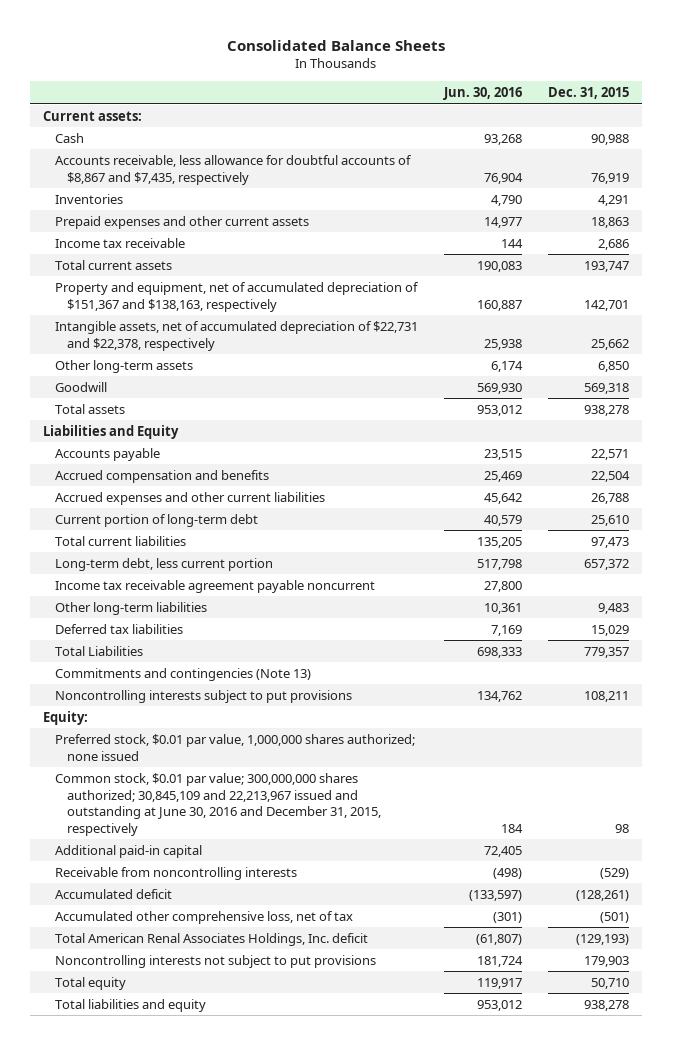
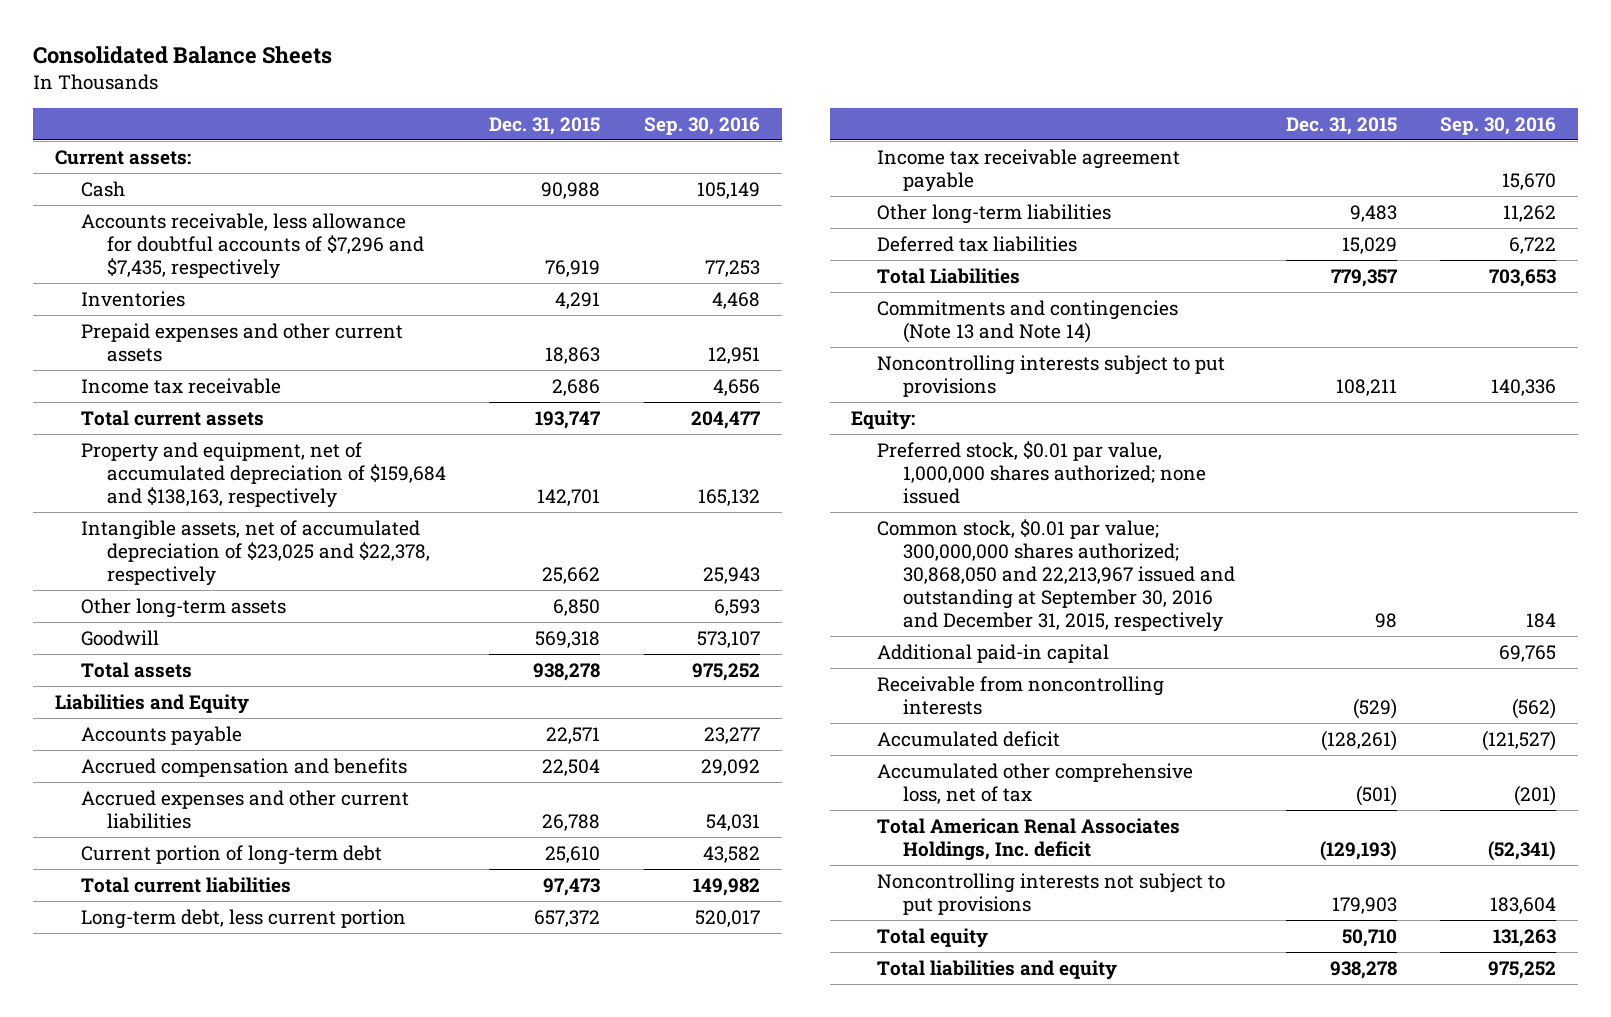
[443,87,523,101] Jun. 30, 2016 -> none
none -> [643,116,760,135] Sep. 30, 2016
[55,154,413,185] Accounts receivable, less allowance for doubtful accounts of $8,867 and $7,435, respectively -> [81,212,424,280] Accounts receivable, less allowance for doubtful accounts of $7,296 and $7,435, respectively
[55,281,420,312] Property and equipment, net of accumulated depreciation of $151,367 and $138,163, respectively -> [81,441,446,509] Property and equipment, net of accumulated depreciation of $159,684 and $138,163, respectively
[55,320,419,351] Intangible assets, net of accumulated depreciation of $22,731 and $22,378, respectively -> [81,519,430,587] Intangible assets, net of accumulated depreciation of $23,025 and $22,378, respectively
[55,579,376,593] Income tax receivable agreement payable noncurrent -> [877,148,1181,192] Income tax receivable agreement payable
[55,667,312,681] Commitments and contingencies (Note 13) -> [877,299,1179,343] Commitments and contingencies (Note 13 and Note 14)
[55,772,381,837] Common stock, $0.01 par value; 300,000,000 shares authorized; 30,845,109 and 22,213,967 issued and outstanding at June 30, 2016 and December 31, 2015, respectively -> [877,518,1236,633] Common stock, $0.01 par value; 300,000,000 shares authorized; 30,868,050 and 22,213,967 issued and outstanding at September 30, 2016 and December 31, 2015, respectively

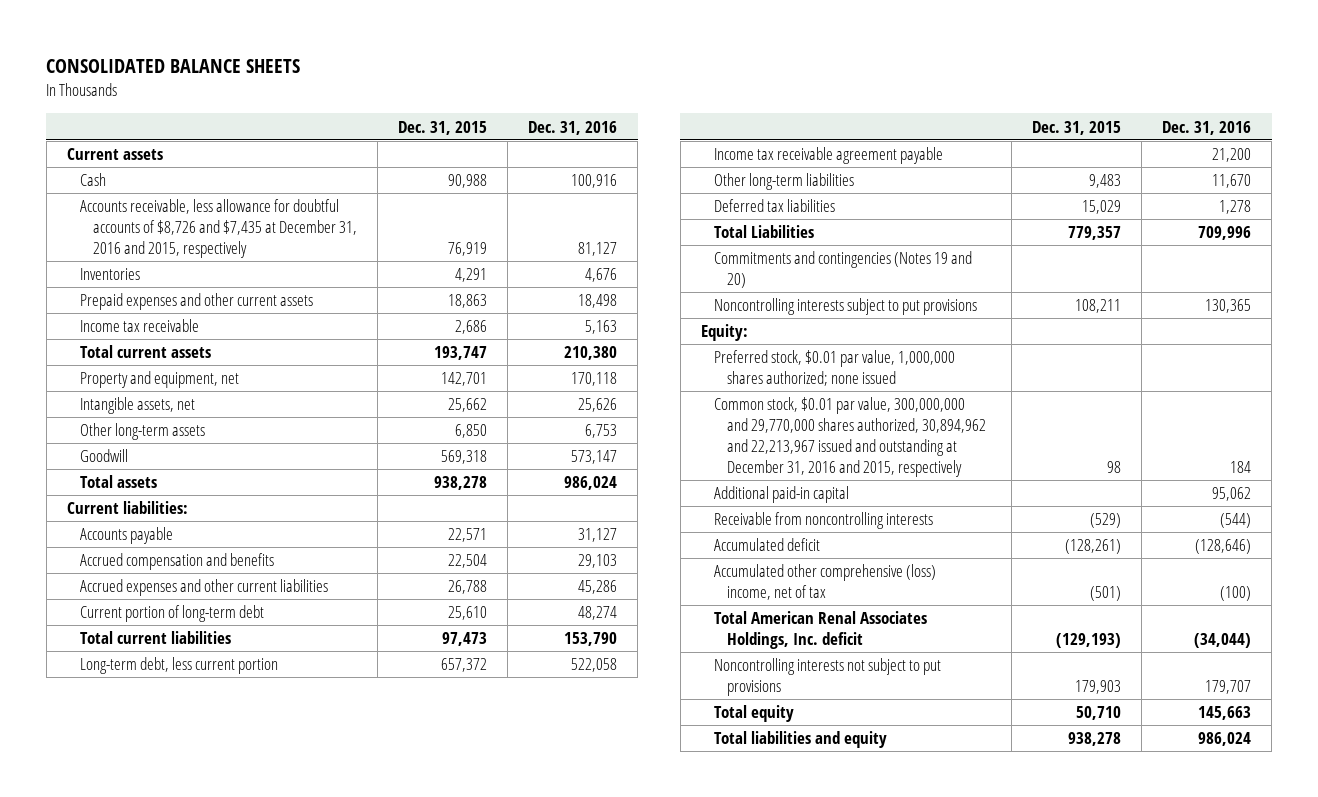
[33,46,333,65] Consolidated Balance Sheets -> [46,59,301,74] CONSOLIDATED BALANCE SHEETS
[643,116,760,135] Sep. 30, 2016 -> none
none -> [528,120,618,135] Dec. 31, 2016
[55,149,192,165] Current assets: -> [66,148,163,161] Current assets
[81,212,424,280] Accounts receivable, less allowance for doubtful accounts of $7,296 and $7,435, respectively -> [80,199,358,258] Accounts receivable, less allowance for doubtful accounts of $8,726 and $7,435 at December 31, 2016 and 2015, respectively
[81,441,446,509] Property and equipment, net of accumulated depreciation of $159,684 and $138,163, respectively -> [80,371,240,389] Property and equipment, net
[81,519,430,587] Intangible assets, net of accumulated depreciation of $23,025 and $22,378, respectively -> [80,397,196,415] Intangible assets, net
[55,693,250,714] Liabilities and Equity -> none
none -> [66,501,188,515] Current liabilities:
[877,299,1179,343] Commitments and contingencies (Note 13 and Note 14) -> [714,251,973,289] Commitments and contingencies (Notes 19 and 20)
[877,518,1236,633] Common stock, $0.01 par value; 300,000,000 shares authorized; 30,868,050 and 22,213,967 issued and outstanding at September 30, 2016 and December 31, 2015, respectively -> [714,397,987,477] Common stock, $0.01 par value, 300,000,000 and 29,770,000 shares authorized, 30,894,962 and 22,213,967 issued and outstanding at December 31, 2016 and 2015, respectively
[877,762,1194,804] Accumulated other comprehensive loss, net of tax -> [714,564,937,601] Accumulated other comprehensive (loss) income, net of tax

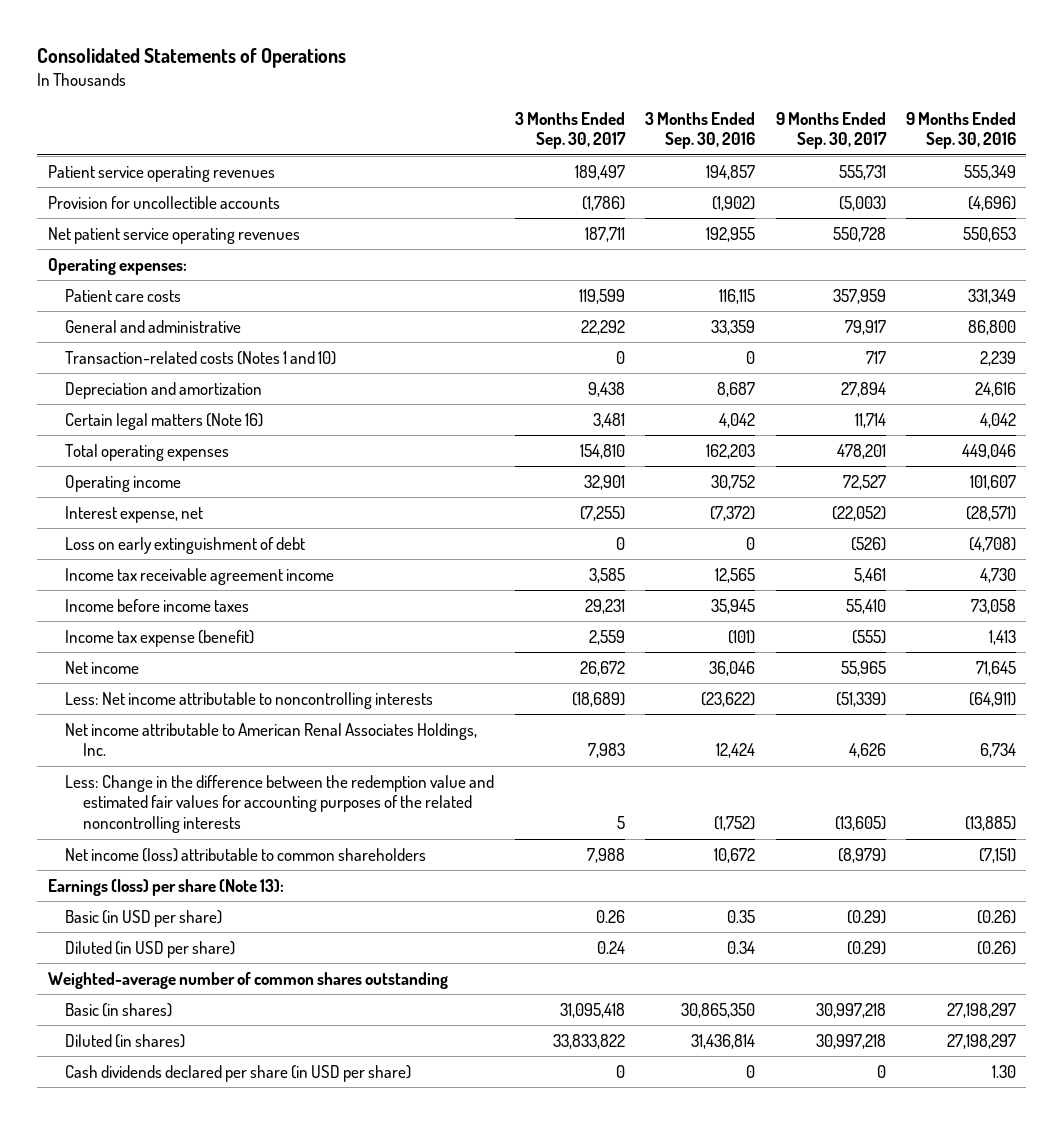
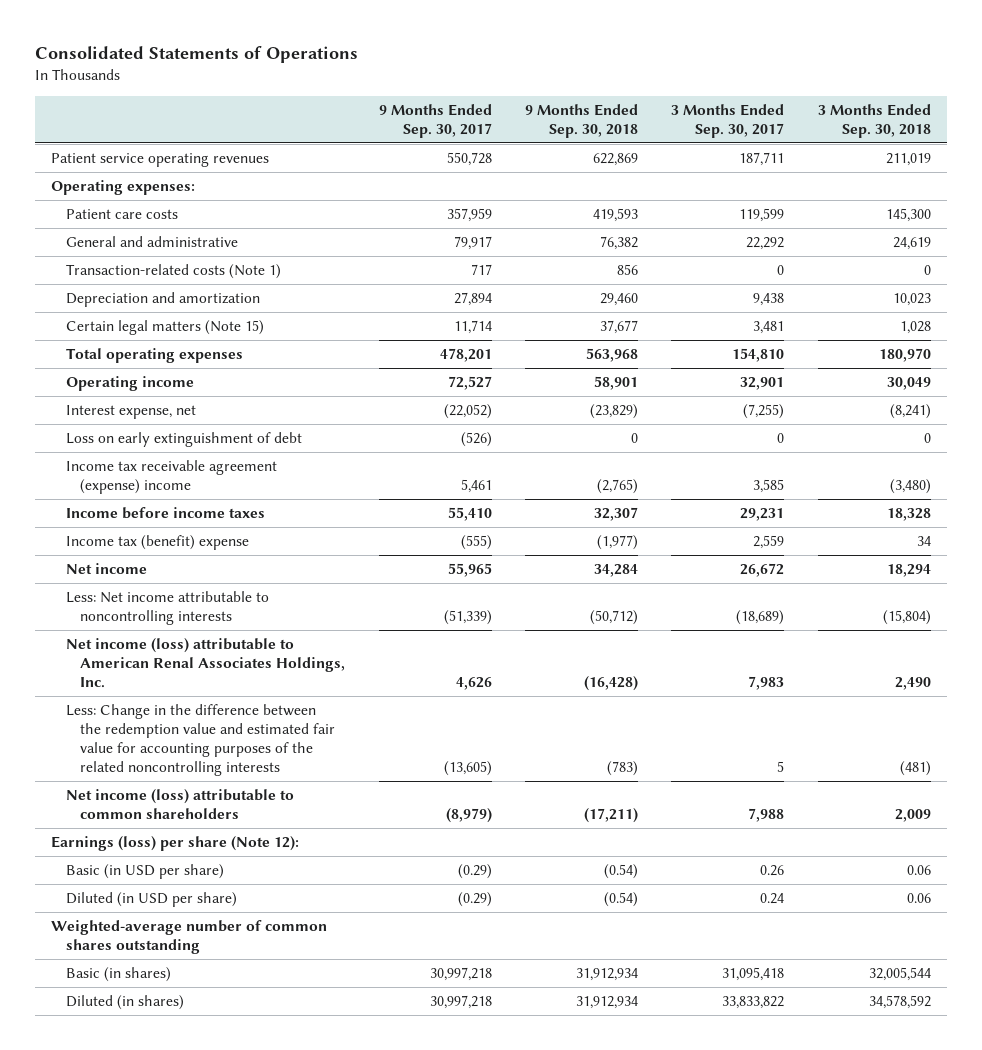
[645,111,756,150] 3 Months Ended Sep. 30, 2016 -> none
[905,111,1016,150] 9 Months Ended Sep. 30, 2016 -> none
none -> [525,103,639,138] 9 Months Ended Sep. 30, 2018
none -> [817,103,931,138] 3 Months Ended Sep. 30, 2018
[47,195,280,209] Provision for uncollectible accounts -> none
[47,226,300,244] Net patient service operating revenues -> none
[574,164,625,180] 189,497 -> [739,152,785,167] 187,711
[838,164,886,180] 555,731 -> [446,152,492,167] 550,728
[65,350,337,365] Transaction-related costs (Notes 1 and 10) -> [65,264,281,280] Transaction-related costs (Note 1)
[65,412,264,430] Certain legal matters (Note 16) -> [65,320,264,336] Certain legal matters (Note 15)
[65,567,335,585] Income tax receivable agreement income -> [65,460,277,494] Income tax receivable agreement (expense) income
[65,629,255,647] Income tax expense (benefit) -> [65,535,249,551] Income tax (benefit) expense
[65,722,478,757] Net income attributable to American Renal Associates Holdings, Inc. -> [65,638,346,688] Net income (loss) attributable to American Renal Associates Holdings, Inc.
[65,774,495,834] Less: Change in the difference between the redemption value and estimated fair values for accounting purposes of the related noncontrolling interests -> [65,704,336,776] Less: Change in the difference between the redemption value and estimated fair value for accounting purposes of the related noncontrolling interests
[47,878,284,896] Earnings (loss) per share (Note 13): -> [51,836,300,852] Earnings (loss) per share (Note 12):
[65,1064,412,1082] Cash dividends declared per share (in USD per share) -> none

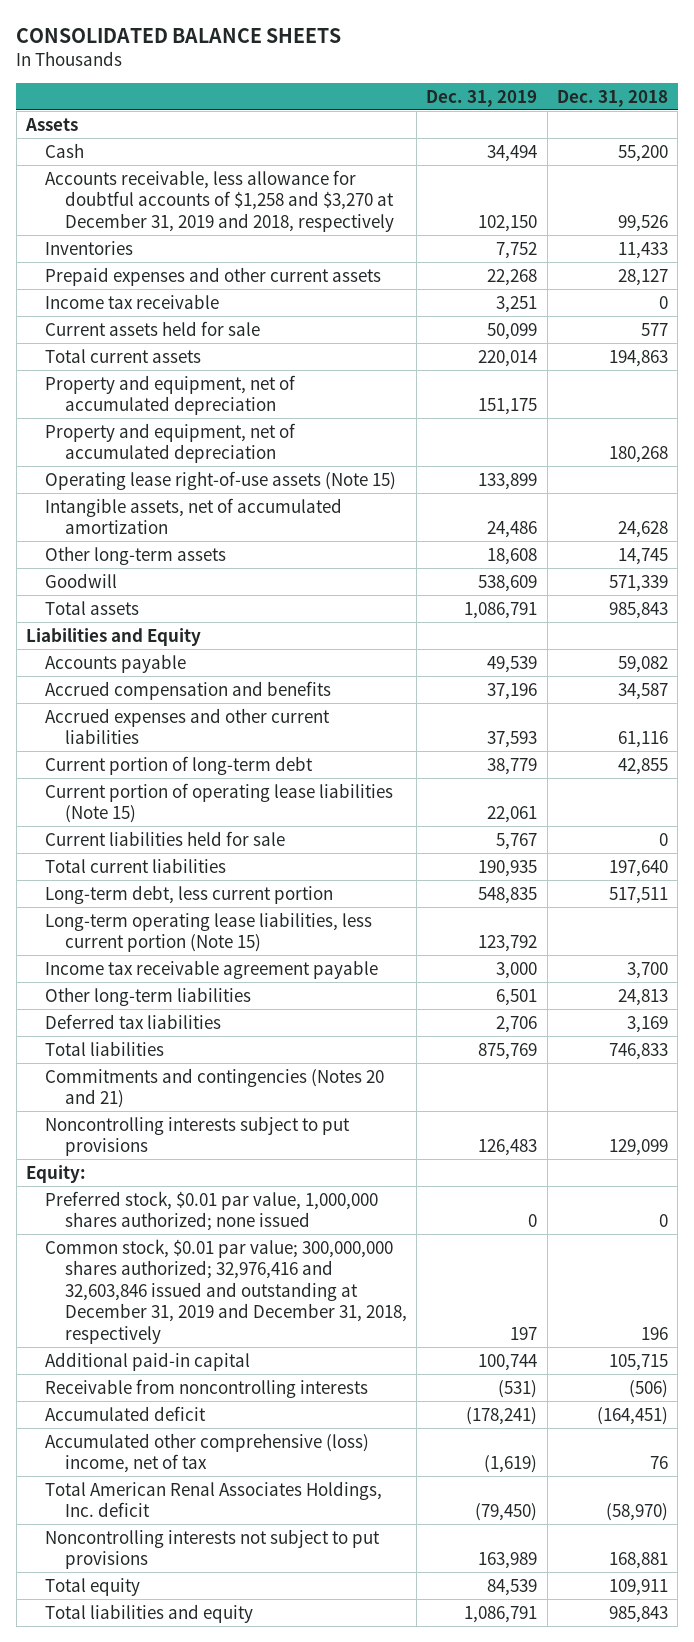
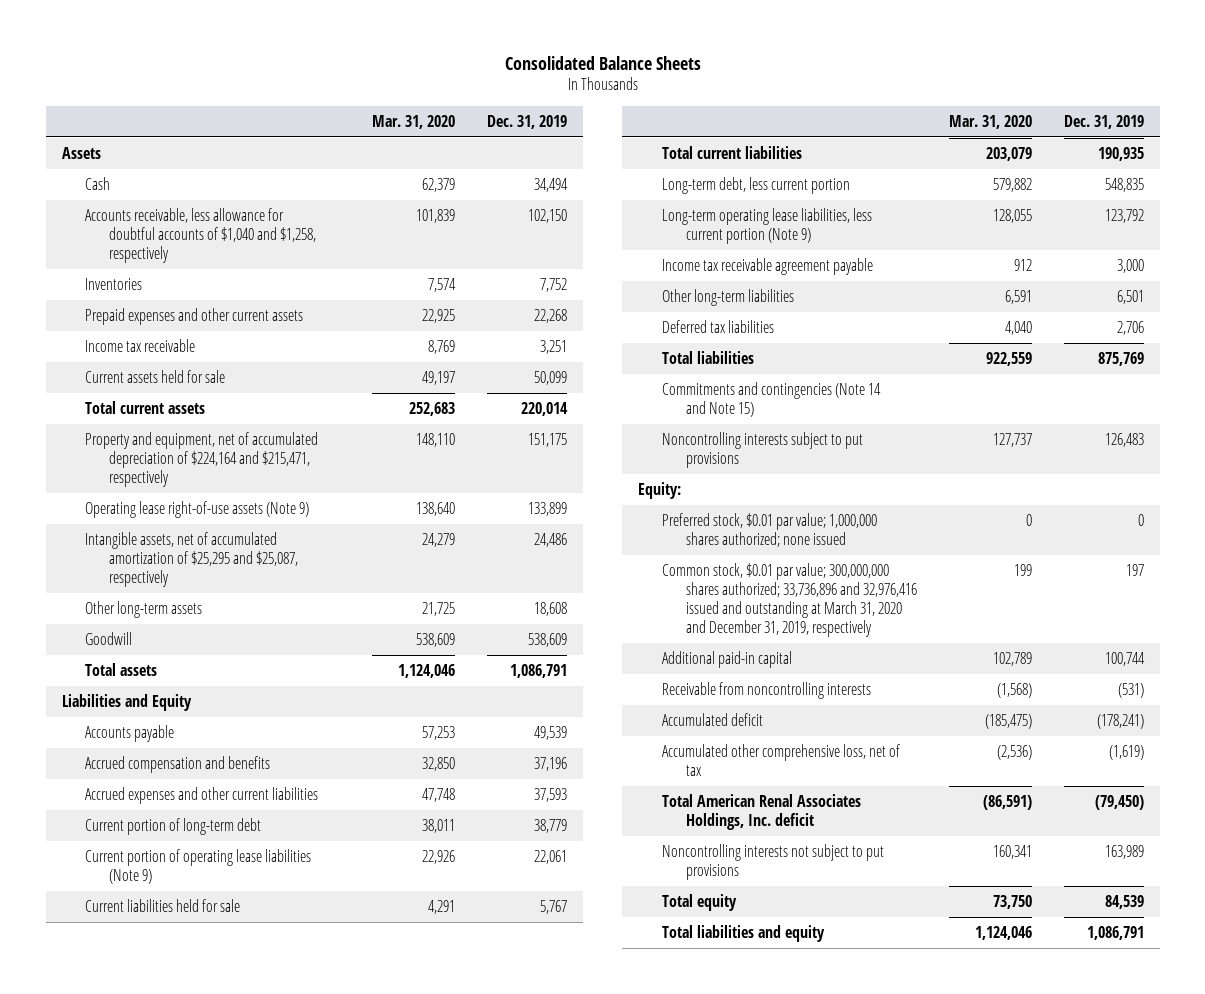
[16,27,342,43] CONSOLIDATED BALANCE SHEETS -> [504,55,701,70] Consolidated Balance Sheets
[557,89,669,107] Dec. 31, 2018 -> none
none -> [372,114,456,129] Mar. 31, 2020
[45,169,394,232] Accounts receivable, less allowance for doubtful accounts of $1,258 and $3,270 at December 31, 2019 and 2018, respectively -> [85,207,317,263] Accounts receivable, less allowance for doubtful accounts of $1,040 and $1,258, respectively
[45,422,297,464] Property and equipment, net of accumulated depreciation -> none
[45,374,297,416] Property and equipment, net of accumulated depreciation -> [85,431,319,487] Property and equipment, net of accumulated depreciation of $224,164 and $215,471, respectively
[45,470,397,490] Operating lease right-of-use assets (Note 15) -> [85,500,310,518] Operating lease right-of-use assets (Note 9)
[45,497,343,535] Intangible assets, net of accumulated amortization -> [85,531,299,587] Intangible assets, net of accumulated amortization of $25,295 and $25,087, respectively
[45,782,394,824] Current portion of operating lease liabilities (Note 15) -> [85,848,312,884] Current portion of operating lease liabilities (Note 9)
[45,911,373,953] Long-term operating lease liabilities, less current portion (Note 15) -> [662,207,873,244] Long-term operating lease liabilities, less current portion (Note 9)
[45,1067,385,1109] Commitments and contingencies (Notes 20 and 21) -> [662,381,882,417] Commitments and contingencies (Note 14 and Note 15)
[45,1190,379,1232] Preferred stock, $0.01 par value, 1,000,000 shares authorized; none issued -> [662,512,878,547] Preferred stock, $0.01 par value; 1,000,000 shares authorized; none issued
[45,1238,407,1344] Common stock, $0.01 par value; 300,000,000 shares authorized; 32,976,416 and 32,603,846 issued and outstanding at December 31, 2019 and December 31, 2018, respectively -> [662,562,918,637] Common stock, $0.01 par value; 300,000,000 shares authorized; 33,736,896 and 32,976,416 issued and outstanding at March 31, 2020 and December 31, 2019, respectively
[45,1432,370,1474] Accumulated other comprehensive (loss) income, net of tax -> [662,743,901,776] Accumulated other comprehensive loss, net of tax

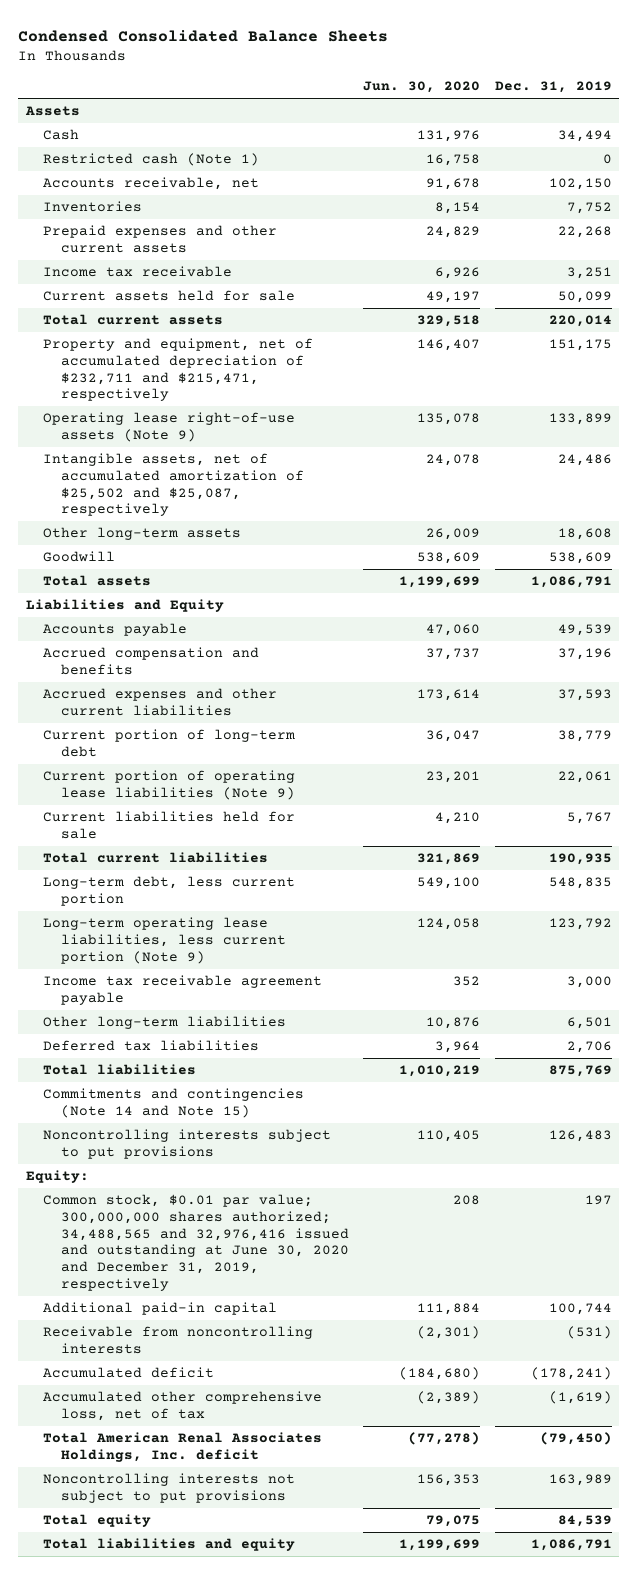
[504,55,701,70] Consolidated Balance Sheets -> [18,29,389,42] Condensed Consolidated Balance Sheets
[372,114,456,129] Mar. 31, 2020 -> none
none -> [363,81,481,94] Jun. 30, 2020
none -> [43,153,260,167] Restricted cash (Note 1)
[85,207,317,263] Accounts receivable, less allowance for doubtful accounts of $1,040 and $1,258, respectively -> [43,177,260,191] Accounts receivable, net
[85,431,319,487] Property and equipment, net of accumulated depreciation of $224,164 and $215,471, respectively -> [43,338,314,402] Property and equipment, net of accumulated depreciation of $232,711 and $215,471, respectively
[85,531,299,587] Intangible assets, net of accumulated amortization of $25,295 and $25,087, respectively -> [43,453,304,517] Intangible assets, net of accumulated amortization of $25,502 and $25,087, respectively
[662,512,878,547] Preferred stock, $0.01 par value; 1,000,000 shares authorized; none issued -> none
[662,562,918,637] Common stock, $0.01 par value; 300,000,000 shares authorized; 33,736,896 and 32,976,416 issued and outstanding at March 31, 2020 and December 31, 2019, respectively -> [43,1194,349,1291] Common stock, $0.01 par value; 300,000,000 shares authorized; 34,488,565 and 32,976,416 issued and outstanding at June 30, 2020 and December 31, 2019, respectively

